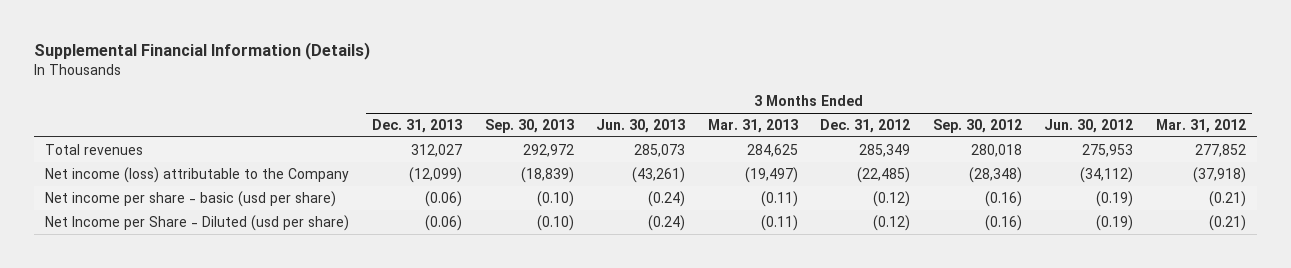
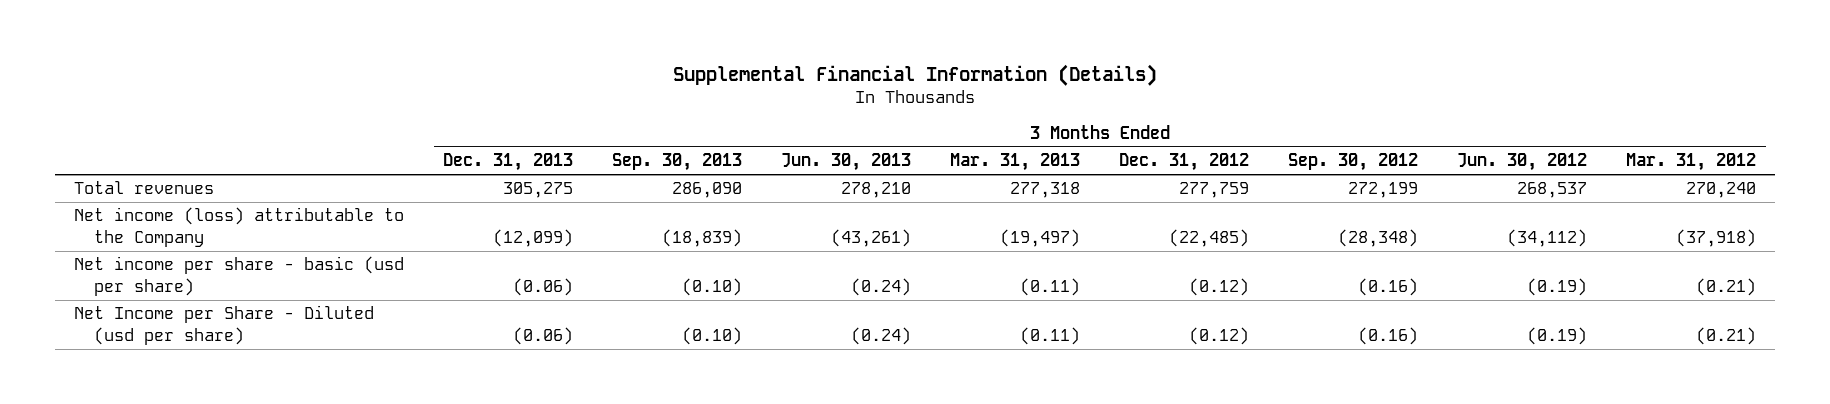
[410,143,462,157] 312,027 -> [503,182,574,199] 305,275
[522,143,574,157] 292,972 -> [672,182,743,199] 286,090
[634,143,686,157] 285,073 -> [841,182,912,199] 278,210
[746,143,798,157] 284,625 -> [1010,182,1081,199] 277,318
[859,143,911,157] 285,349 -> [1179,182,1250,199] 277,759
[970,143,1022,157] 280,018 -> [1347,182,1418,199] 272,199
[1082,143,1134,157] 275,953 -> [1516,182,1587,199] 268,537
[1195,143,1247,157] 277,852 -> [1685,182,1756,199] 270,240

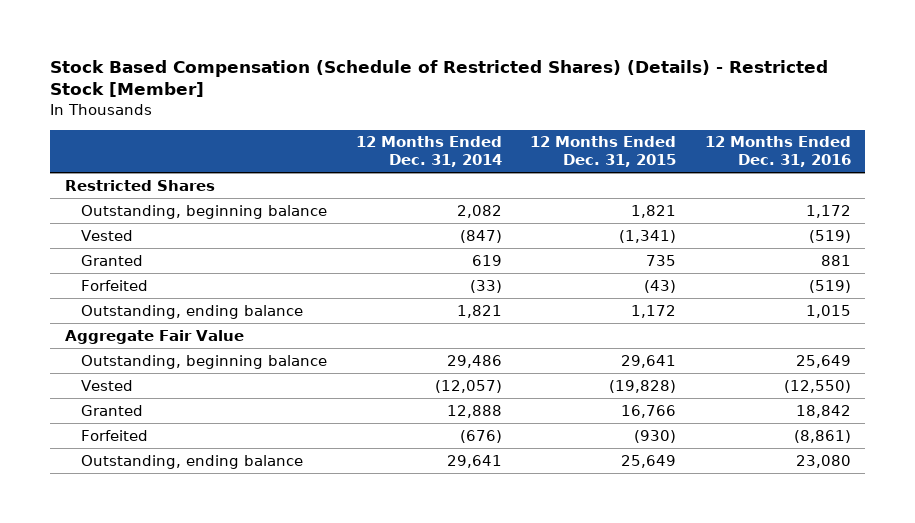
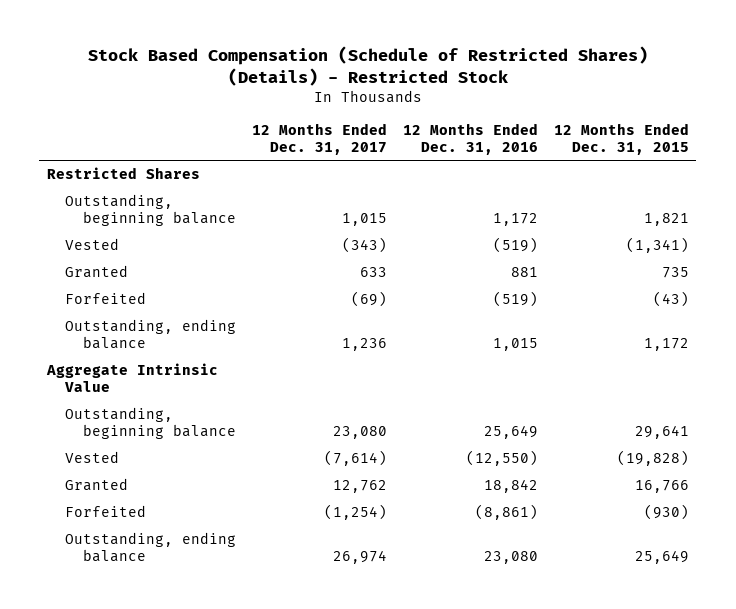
[50,59,829,98] Stock Based Compensation (Schedule of Restricted Shares) (Details) - Restricted Stock [Member] -> [87,46,648,87] Stock Based Compensation (Schedule of Restricted Shares) (Details) - Restricted Stock
[355,136,502,168] 12 Months Ended Dec. 31, 2014 -> none
none -> [251,122,387,155] 12 Months Ended Dec. 31, 2017
[64,329,244,344] Aggregate Fair Value -> [45,363,218,393] Aggregate Intrinsic Value

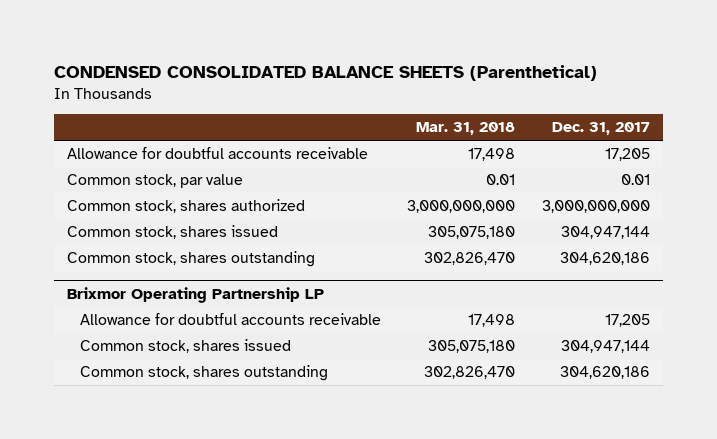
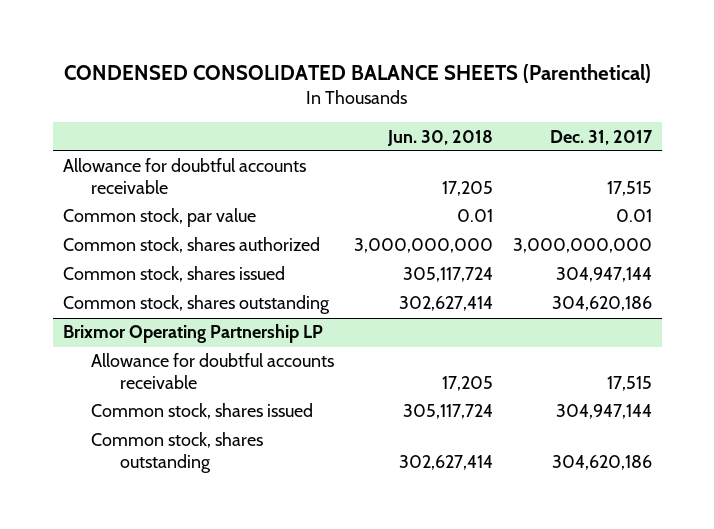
[416,122,516,136] Mar. 31, 2018 -> none
none -> [386,129,493,146] Jun. 30, 2018
[604,148,650,162] 17,205 -> [606,180,652,196] 17,515
[604,314,650,328] 17,205 -> [606,375,652,391] 17,515

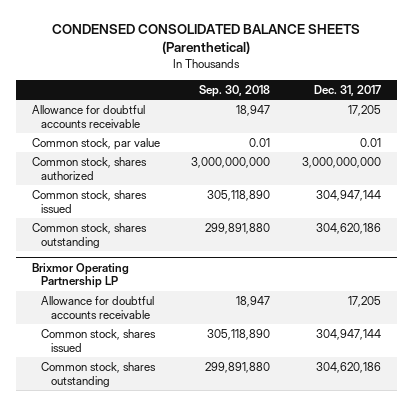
[386,129,493,146] Jun. 30, 2018 -> none
none -> [199,84,271,97] Sep. 30, 2018
[606,180,652,196] 17,515 -> [347,105,381,117] 17,205
[606,375,652,391] 17,515 -> [347,296,381,308] 17,205

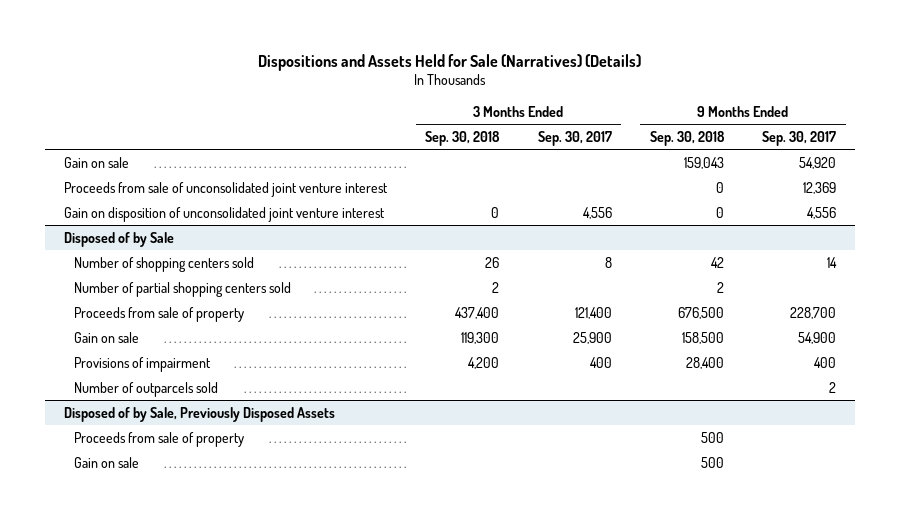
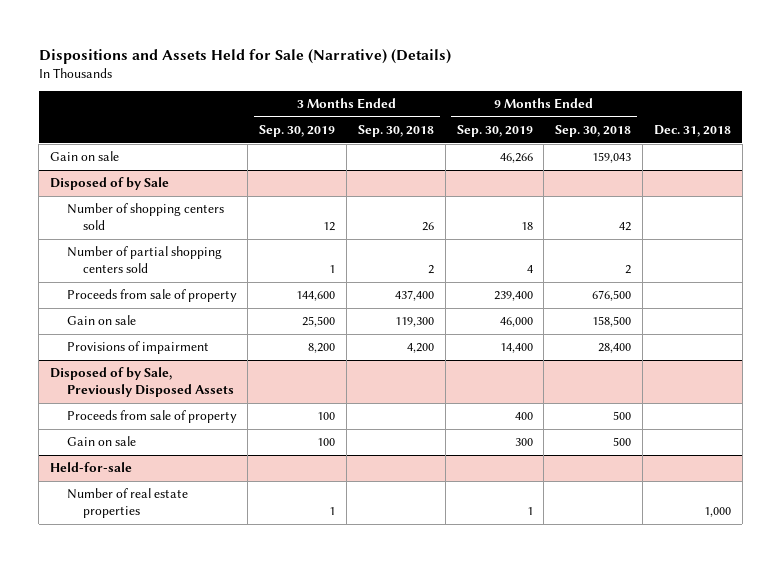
[258,53,642,71] Dispositions and Assets Held for Sale (Narratives) (Details) -> [38,48,451,64] Dispositions and Assets Held for Sale (Narrative) (Details)
[537,130,612,146] Sep. 30, 2017 -> none
[762,130,837,146] Sep. 30, 2017 -> none
none -> [259,125,336,138] Sep. 30, 2019
none -> [456,125,533,138] Sep. 30, 2019
none -> [653,125,731,138] Dec. 31, 2018
[64,181,389,197] Proceeds from sale of unconsolidated joint venture interest -> none
[64,206,386,222] Gain on disposition of unconsolidated joint venture interest -> none
[73,381,218,397] Number of outparcels sold -> none
none -> [50,462,133,473] Held-for-sale
none -> [66,488,188,519] Number of real estate properties

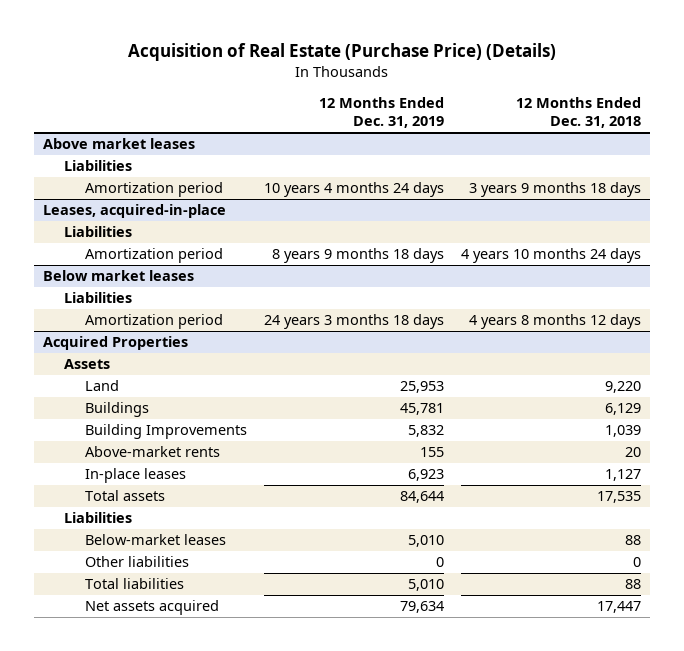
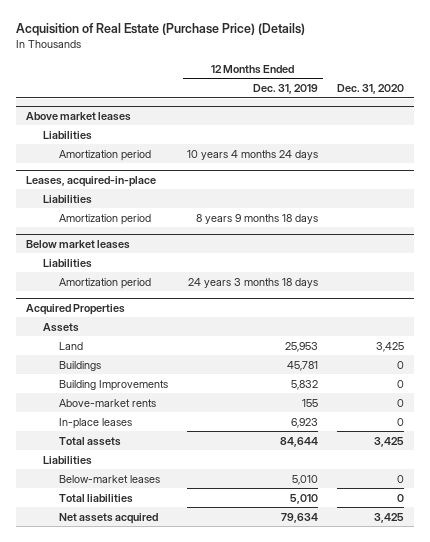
[516,97,642,129] 12 Months Ended Dec. 31, 2018 -> none
none -> [337,84,405,95] Dec. 31, 2020
[84,556,189,568] Other liabilities -> none

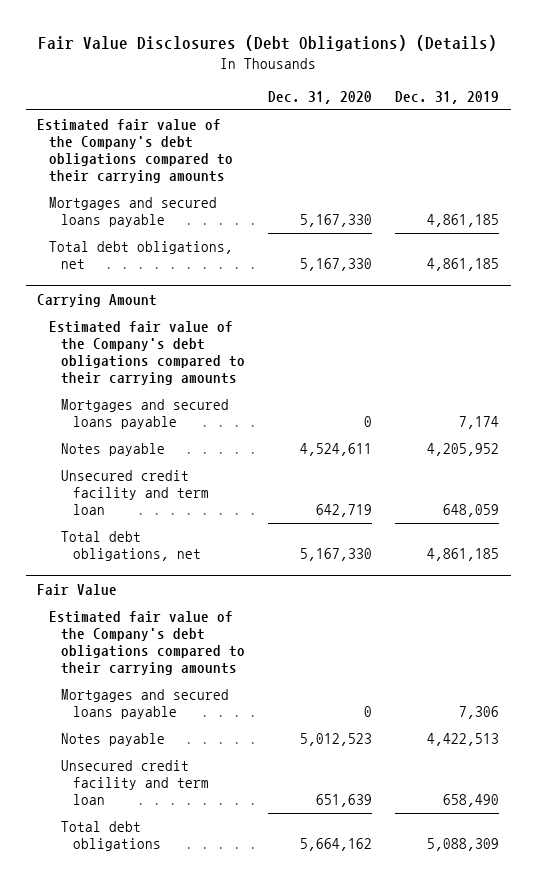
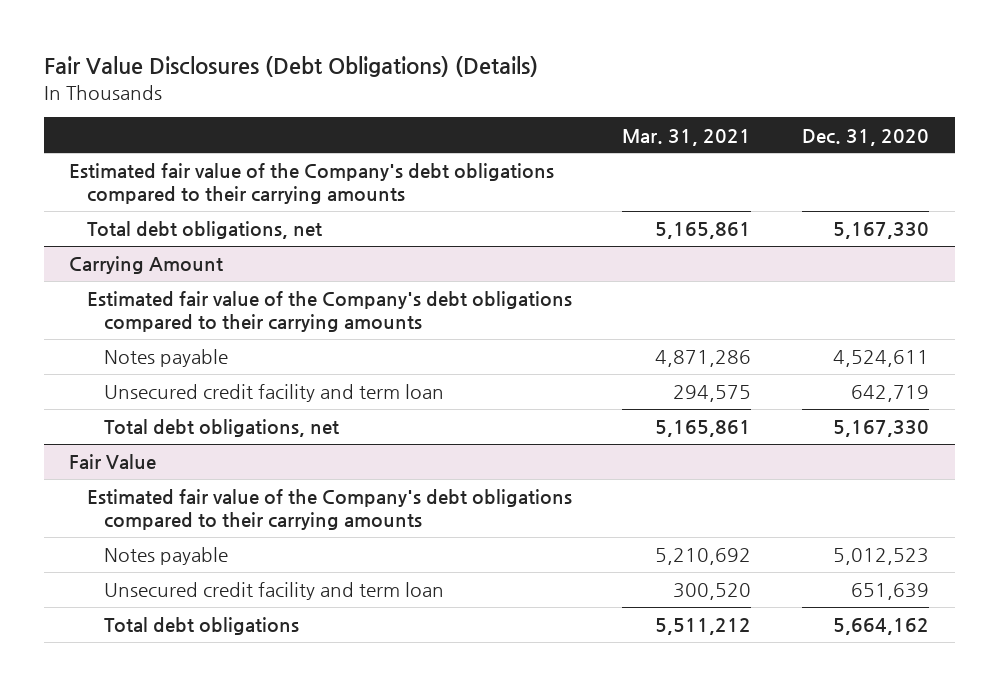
[395,90,500,104] Dec. 31, 2019 -> none
none -> [622,128,752,146] Mar. 31, 2021
[49,197,218,228] Mortgages and secured loans payable -> none
[61,399,230,430] Mortgages and secured loans payable -> none
[61,689,230,720] Mortgages and secured loans payable -> none

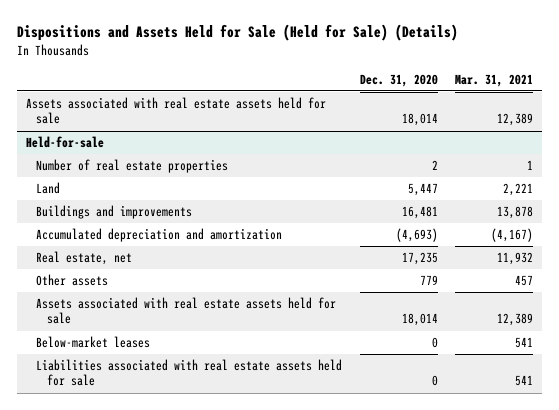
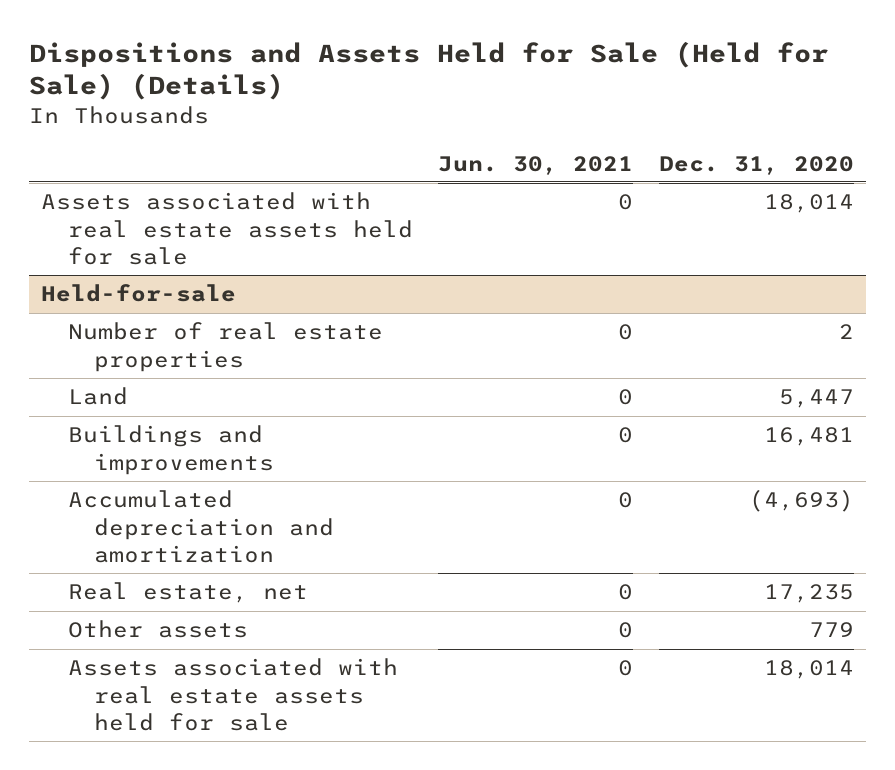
[455,73,534,87] Mar. 31, 2021 -> none
none -> [438,155,634,175] Jun. 30, 2021
[36,336,151,349] Below-market leases -> none
[36,359,343,387] Liabilities associated with real estate assets held for sale -> none

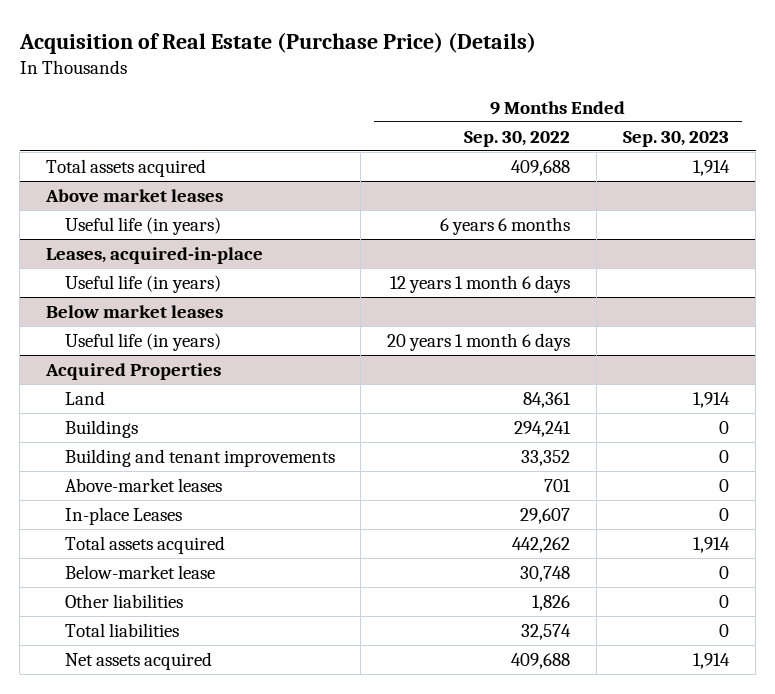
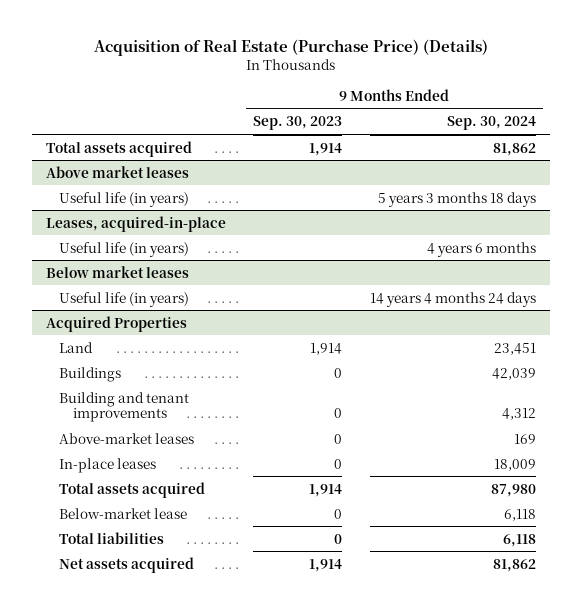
[464,130,571,147] Sep. 30, 2022 -> none
none -> [446,116,536,131] Sep. 30, 2024
[64,506,182,525] In-place Leases -> [59,457,157,473] In-place leases
[64,593,183,608] Other liabilities -> none

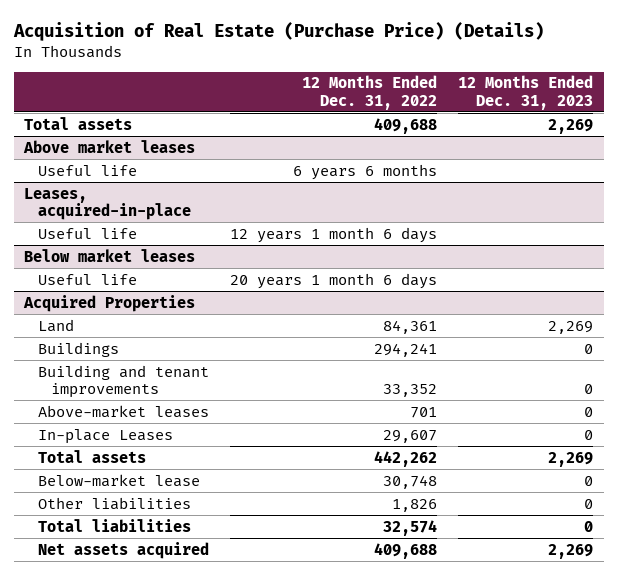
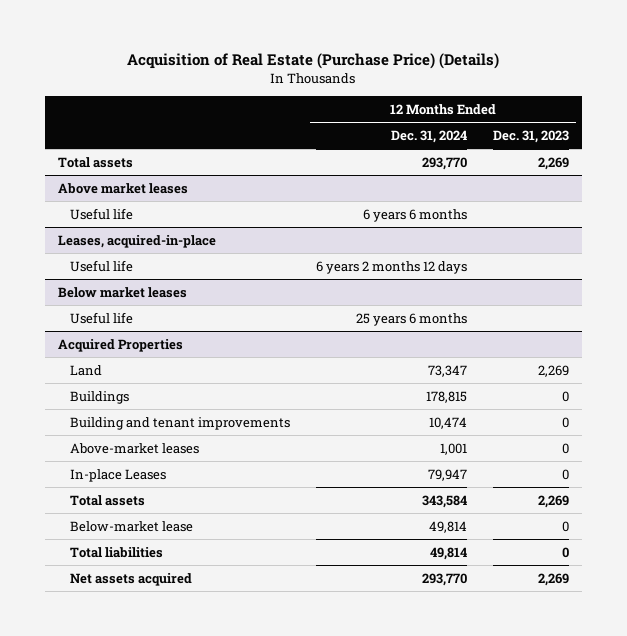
[301,75,437,110] 12 Months Ended Dec. 31, 2022 -> none
none -> [391,129,468,143] Dec. 31, 2024
[37,496,191,510] Other liabilities -> none

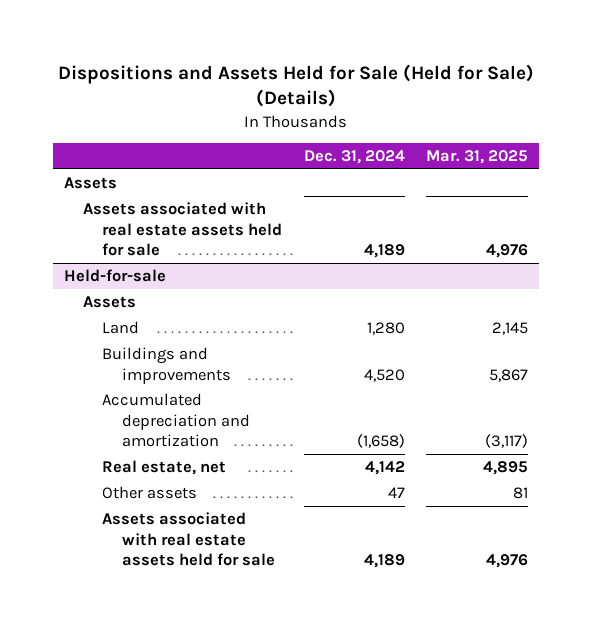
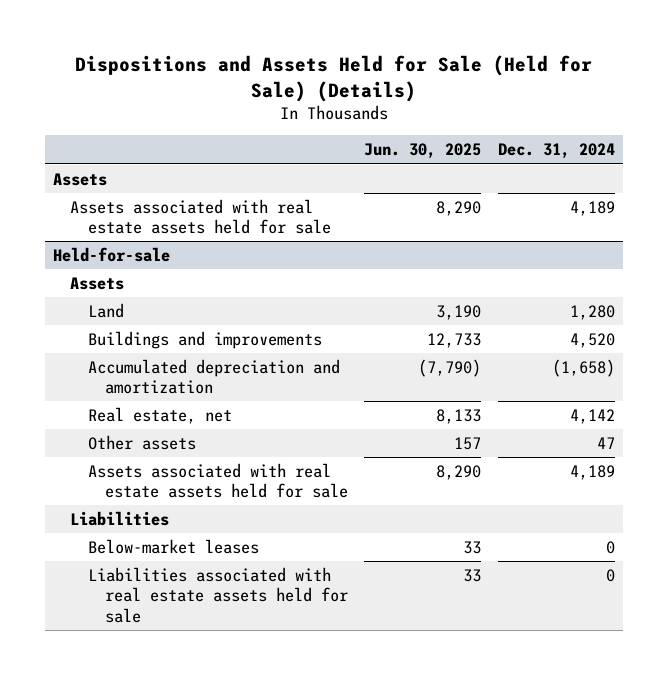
[426,150,529,165] Mar. 31, 2025 -> none
none -> [364,143,482,160] Jun. 30, 2025
none -> [70,510,170,526] Liabilities
none -> [87,538,259,554] Below-market leases
none -> [87,566,348,623] Liabilities associated with real estate assets held for sale

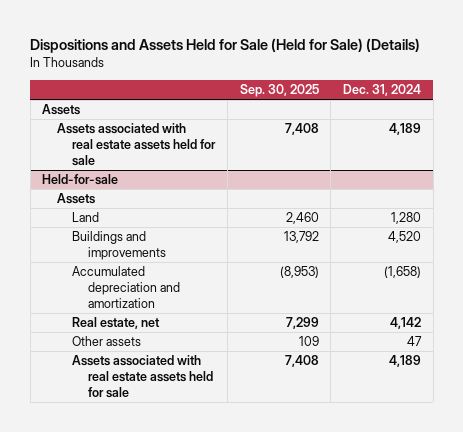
[364,143,482,160] Jun. 30, 2025 -> none
none -> [239,83,319,97] Sep. 30, 2025
[70,510,170,526] Liabilities -> none
[87,538,259,554] Below-market leases -> none
[87,566,348,623] Liabilities associated with real estate assets held for sale -> none

